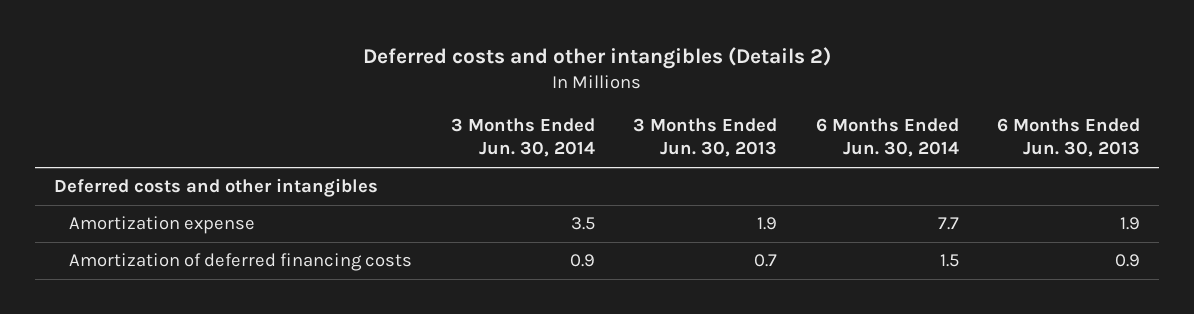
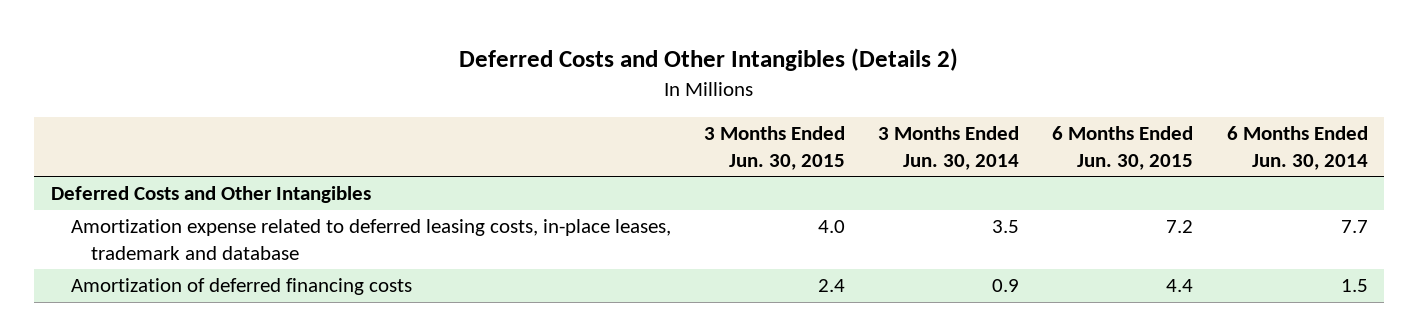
[363,47,832,70] Deferred costs and other intangibles (Details 2) -> [459,48,959,72] Deferred Costs and Other Intangibles (Details 2)
[633,117,778,158] 3 Months Ended Jun. 30, 2013 -> none
[997,117,1141,158] 6 Months Ended Jun. 30, 2013 -> none
none -> [704,126,846,170] 3 Months Ended Jun. 30, 2015
none -> [1052,126,1194,170] 6 Months Ended Jun. 30, 2015
[53,178,378,198] Deferred costs and other intangibles -> [50,186,371,204] Deferred Costs and Other Intangibles
[69,216,256,235] Amortization expense -> [70,219,671,260] Amortization expense related to deferred leasing costs, in-place leases, trademark and database

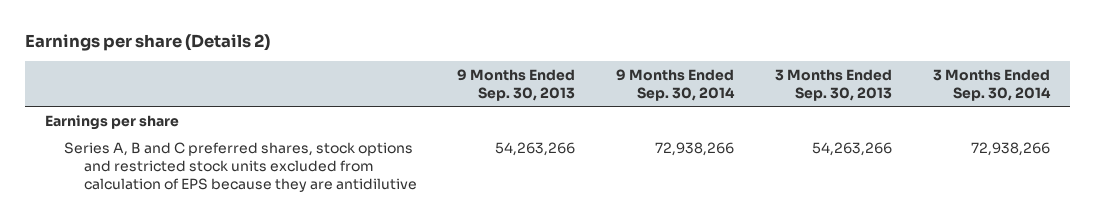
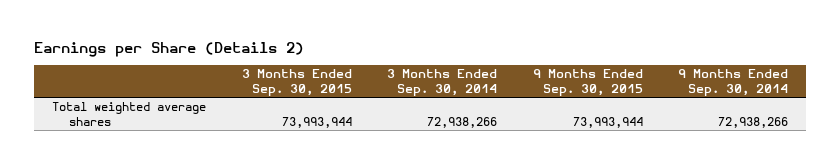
[24,33,270,51] Earnings per share (Details 2) -> [34,41,305,57] Earnings per Share (Details 2)
[457,68,576,101] 9 Months Ended Sep. 30, 2013 -> none
[774,68,892,101] 3 Months Ended Sep. 30, 2013 -> none
none -> [241,69,352,96] 3 Months Ended Sep. 30, 2015
none -> [532,69,643,96] 9 Months Ended Sep. 30, 2015
[45,114,180,130] Earnings per share -> none
[64,141,417,192] Series A, B and C preferred shares, stock options and restricted stock units excluded from calculation of EPS because they are antidilutive -> [52,102,207,126] Total weighted average shares

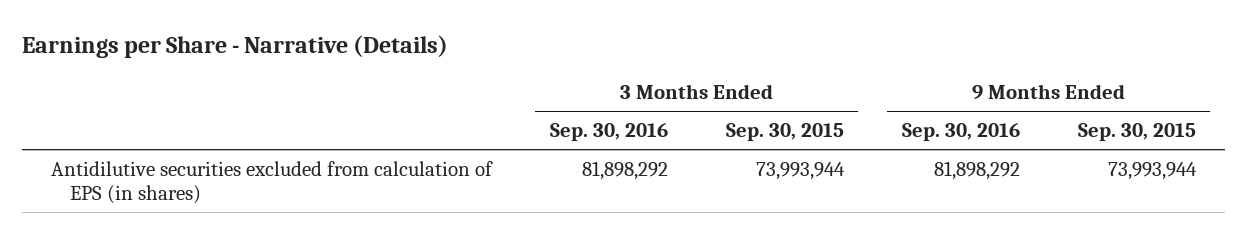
[34,41,305,57] Earnings per Share (Details 2) -> [21,35,448,59] Earnings per Share - Narrative (Details)
[387,69,498,96] 3 Months Ended Sep. 30, 2014 -> none
[678,69,789,96] 9 Months Ended Sep. 30, 2014 -> none
none -> [549,123,668,142] Sep. 30, 2016
none -> [901,123,1020,142] Sep. 30, 2016
[52,102,207,126] Total weighted average shares -> [50,160,493,204] Antidilutive securities excluded from calculation of EPS (in shares)

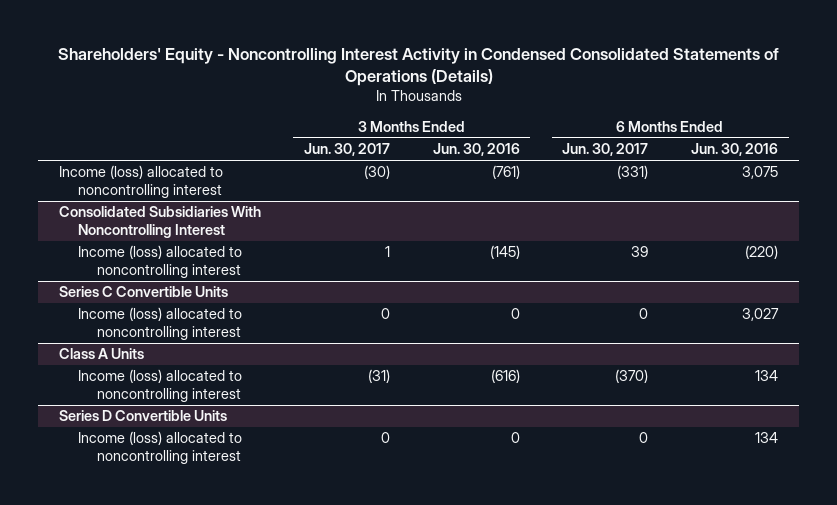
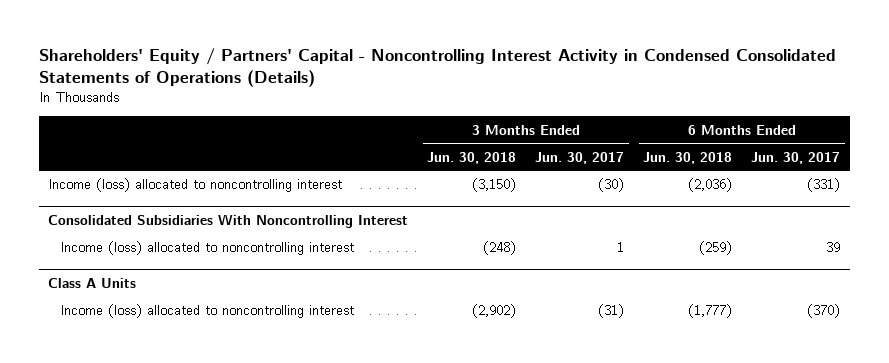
[57,47,779,87] Shareholders' Equity - Noncontrolling Interest Activity in Condensed Consolidated Statements of Operations (Details) -> [38,47,836,87] Shareholders' Equity / Partners' Capital - Noncontrolling Interest Activity in Condensed Consolidated Statements of Operations (Details)
[432,143,520,157] Jun. 30, 2016 -> none
[691,143,779,157] Jun. 30, 2016 -> none
none -> [427,151,517,164] Jun. 30, 2018
none -> [643,151,733,164] Jun. 30, 2018
[58,286,228,298] Series C Convertible Units -> none
[77,307,242,341] Income (loss) allocated to noncontrolling interest -> none
[58,410,227,422] Series D Convertible Units -> none
[77,431,242,465] Income (loss) allocated to noncontrolling interest -> none

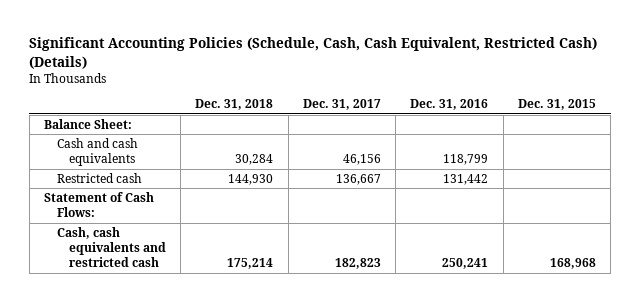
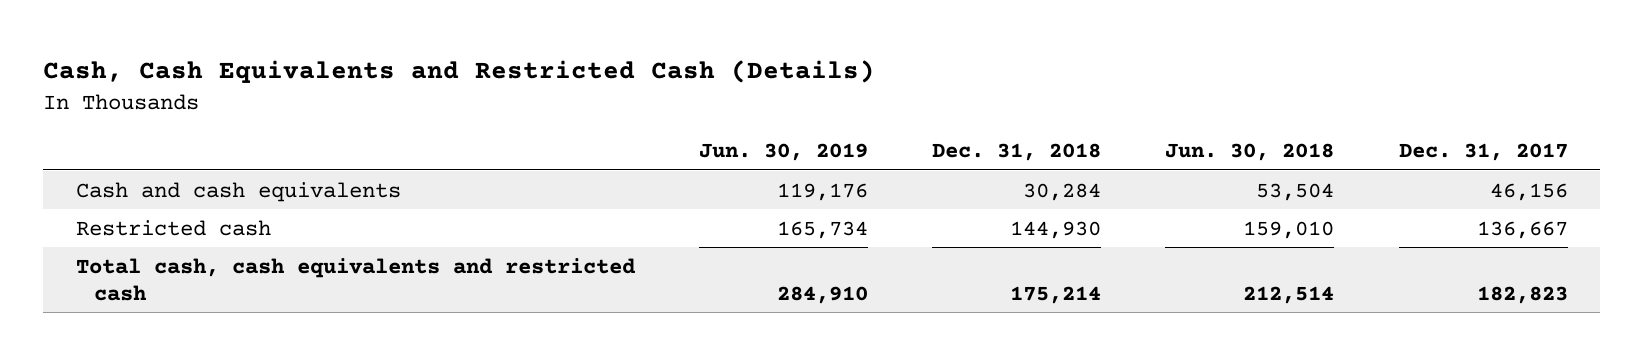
[29,37,598,69] Significant Accounting Policies (Schedule, Cash, Cash Equivalent, Restricted Cash) (Details) -> [43,60,876,84] Cash, Cash Equivalents and Restricted Cash (Details)
[410,99,489,111] Dec. 31, 2016 -> none
[517,99,596,111] Dec. 31, 2015 -> none
none -> [698,143,868,162] Jun. 30, 2019
none -> [1165,143,1335,162] Jun. 30, 2018
[44,118,133,129] Balance Sheet: -> none
[44,191,155,218] Statement of Cash Flows: -> none
[56,226,167,268] Cash, cash equivalents and restricted cash -> [75,257,636,301] Total cash, cash equivalents and restricted cash

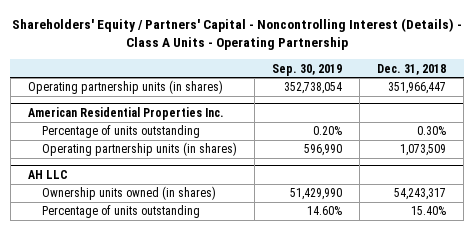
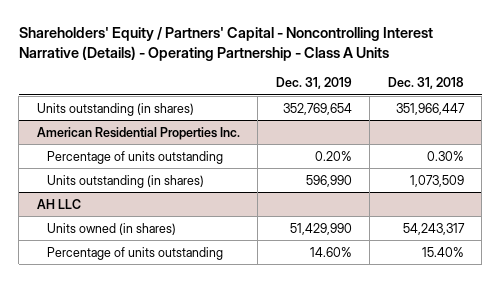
[12,17,463,51] Shareholders' Equity / Partners' Capital - Noncontrolling Interest (Details) - Class A Units - Operating Partnership -> [18,27,433,61] Shareholders' Equity / Partners' Capital - Noncontrolling Interest Narrative (Details) - Operating Partnership - Class A Units
[272,63,343,76] Sep. 30, 2019 -> none
none -> [275,77,352,90] Dec. 31, 2019
[27,80,223,95] Operating partnership units (in shares) -> [36,102,194,116] Units outstanding (in shares)
[42,142,238,157] Operating partnership units (in shares) -> [46,174,204,188] Units outstanding (in shares)
[42,186,217,201] Ownership units owned (in shares) -> [46,222,176,235] Units owned (in shares)

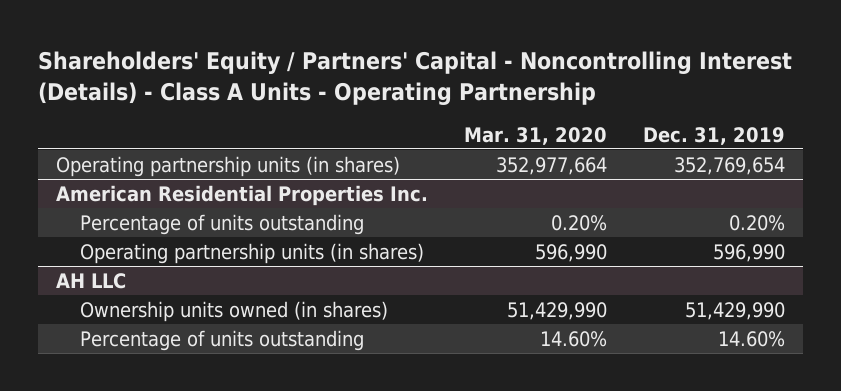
[18,27,433,61] Shareholders' Equity / Partners' Capital - Noncontrolling Interest Narrative (Details) - Operating Partnership - Class A Units -> [38,51,793,106] Shareholders' Equity / Partners' Capital - Noncontrolling Interest (Details) - Class A Units - Operating Partnership
[387,77,464,90] Dec. 31, 2018 -> none
none -> [463,126,607,145] Mar. 31, 2020
[36,102,194,116] Units outstanding (in shares) -> [56,155,401,177] Operating partnership units (in shares)
[46,174,204,188] Units outstanding (in shares) -> [80,242,425,264] Operating partnership units (in shares)
[46,222,176,235] Units owned (in shares) -> [80,300,389,322] Ownership units owned (in shares)

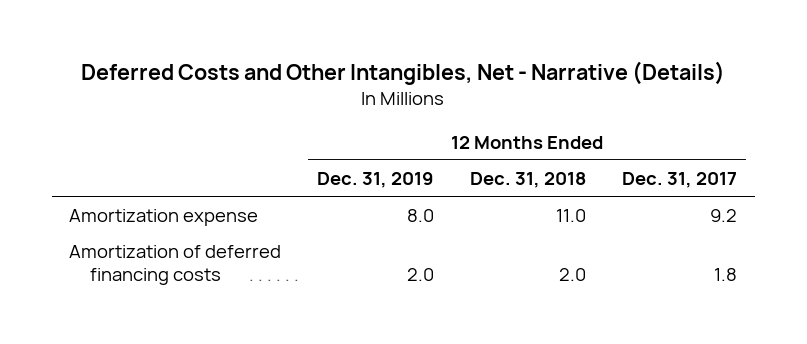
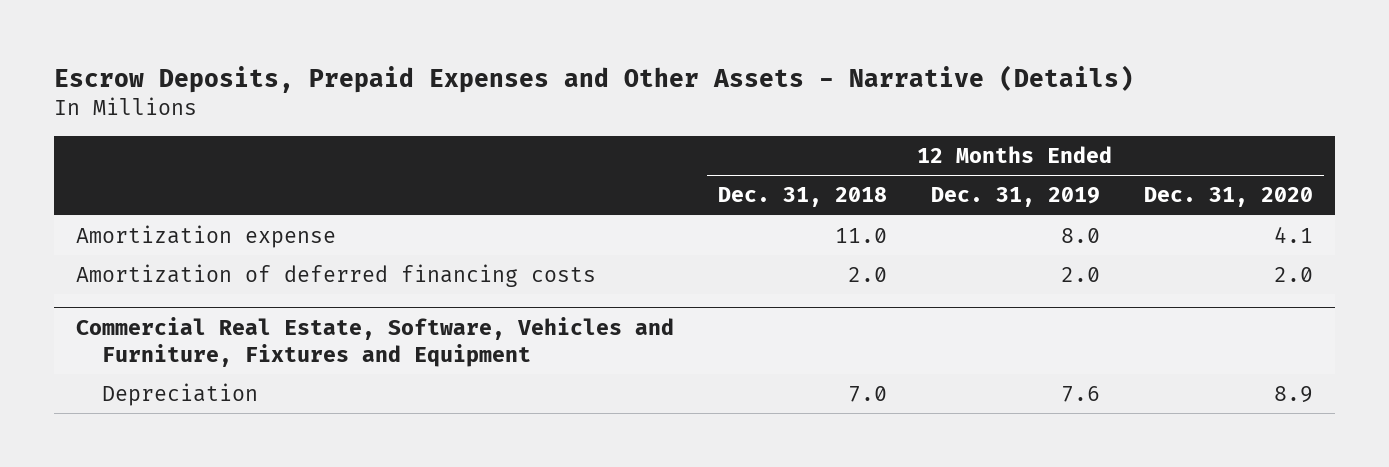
[81,61,726,86] Deferred Costs and Other Intangibles, Net - Narrative (Details) -> [53,64,1134,93] Escrow Deposits, Prepaid Expenses and Other Assets - Narrative (Details)
[622,171,738,188] Dec. 31, 2017 -> none
none -> [1143,187,1313,208] Dec. 31, 2020
none -> [75,316,674,367] Commercial Real Estate, Software, Vehicles and Furniture, Fixtures and Equipment
none -> [101,383,258,407] Depreciation

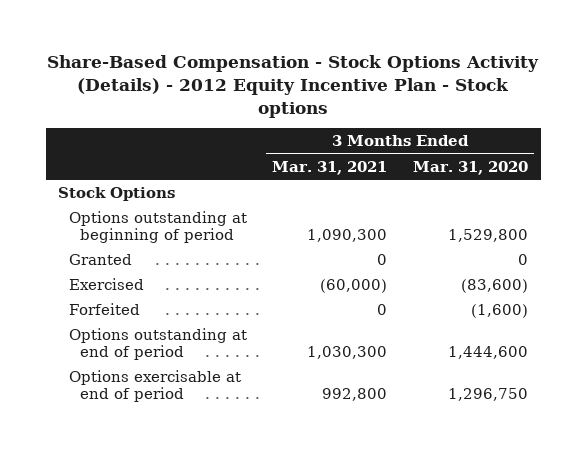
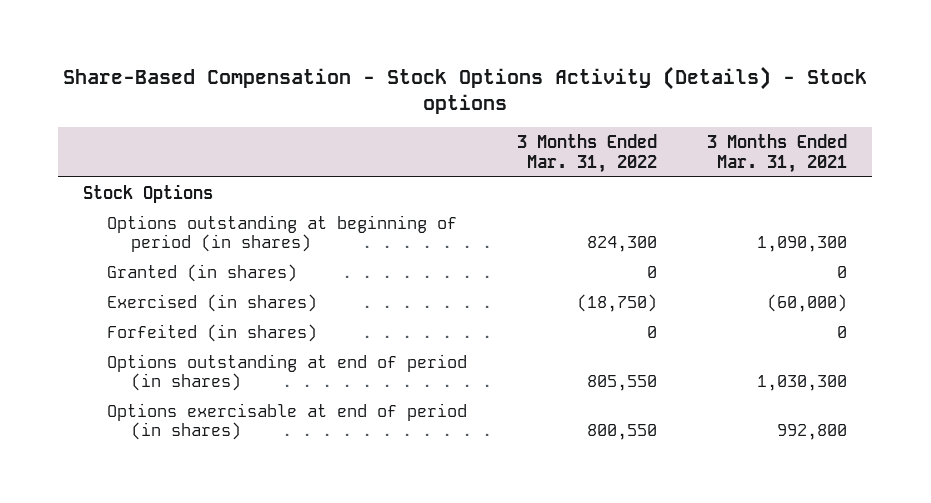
[47,55,540,118] Share-Based Compensation - Stock Options Activity (Details) - 2012 Equity Incentive Plan - Stock options -> [63,66,868,115] Share-Based Compensation - Stock Options Activity (Details) - Stock options
[412,160,528,175] Mar. 31, 2020 -> none
none -> [517,133,658,173] 3 Months Ended Mar. 31, 2022
[69,211,248,244] Options outstanding at beginning of period -> [106,214,457,253] Options outstanding at beginning of period (in shares)
[69,254,133,266] Granted -> [106,263,297,282] Granted (in shares)
[69,278,145,291] Exercised -> [106,293,317,312] Exercised (in shares)
[69,303,141,316] Forfeited -> [106,323,317,342] Forfeited (in shares)
[69,328,248,361] Options outstanding at end of period -> [106,353,467,392] Options outstanding at end of period (in shares)
[69,370,242,403] Options exercisable at end of period -> [106,402,467,441] Options exercisable at end of period (in shares)

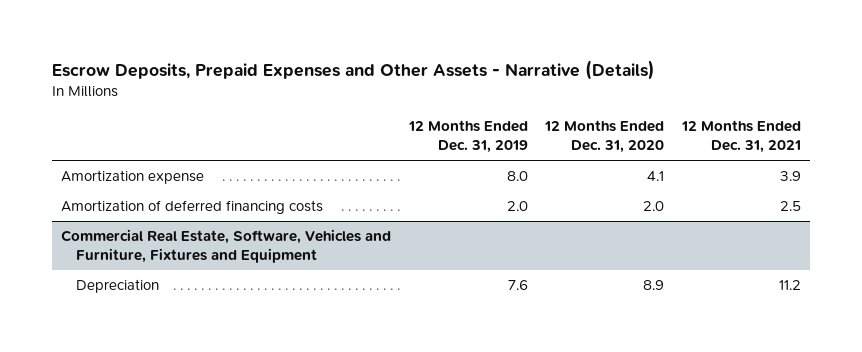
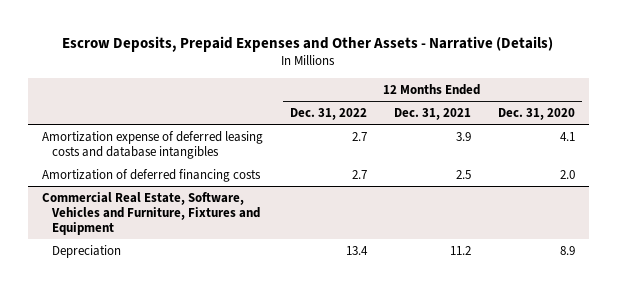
[407,120,528,154] 12 Months Ended Dec. 31, 2019 -> none
none -> [289,108,367,121] Dec. 31, 2022
[60,170,204,185] Amortization expense -> [41,130,263,159] Amortization expense of deferred leasing costs and database intangibles

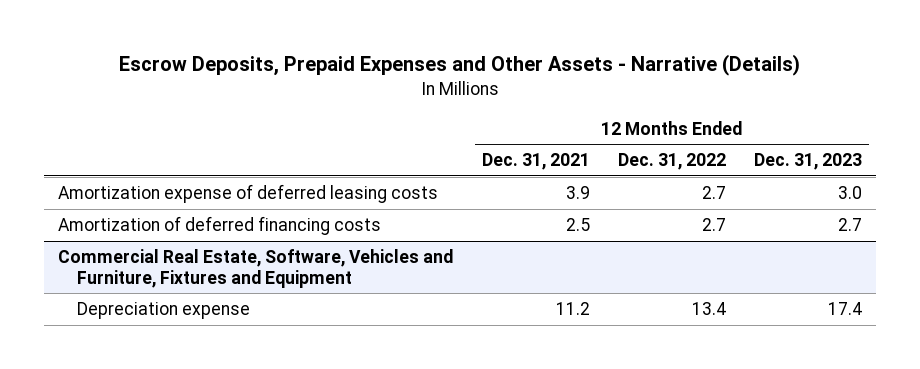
[498,108,576,121] Dec. 31, 2020 -> none
none -> [754,153,863,171] Dec. 31, 2023
[41,130,263,159] Amortization expense of deferred leasing costs and database intangibles -> [58,184,439,204] Amortization expense of deferred leasing costs
[52,244,122,258] Depreciation -> [76,302,250,320] Depreciation expense

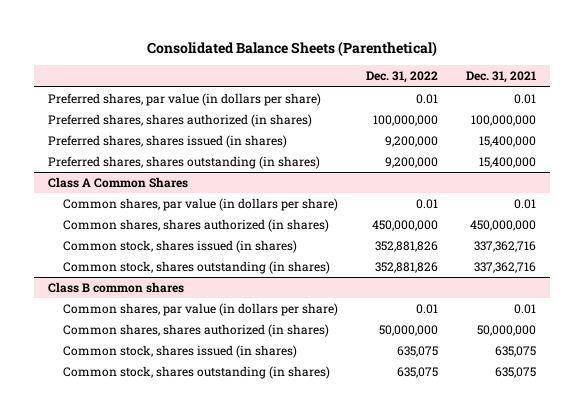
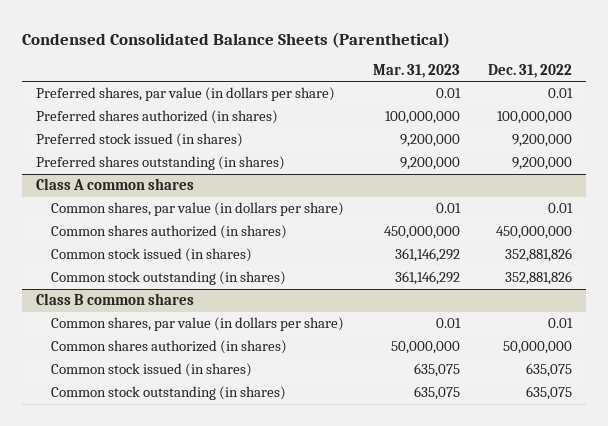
[147,41,438,58] Consolidated Balance Sheets (Parenthetical) -> [22,31,451,48] Condensed Consolidated Balance Sheets (Parenthetical)
[466,71,537,84] Dec. 31, 2021 -> none
none -> [372,64,460,79] Mar. 31, 2023
[48,114,313,128] Preferred shares, shares authorized (in shares) -> [36,110,279,125] Preferred shares authorized (in shares)
[48,135,288,149] Preferred shares, shares issued (in shares) -> [36,133,244,148] Preferred stock issued (in shares)
[48,156,321,170] Preferred shares, shares outstanding (in shares) -> [36,156,286,171] Preferred shares outstanding (in shares)
[48,177,189,189] Class A Common Shares -> [36,178,195,191] Class A common shares
[63,219,330,233] Common shares, shares authorized (in shares) -> [51,225,288,240] Common shares authorized (in shares)
[63,240,298,254] Common stock, shares issued (in shares) -> [51,248,253,263] Common stock issued (in shares)
[63,261,331,275] Common stock, shares outstanding (in shares) -> [51,271,287,286] Common stock outstanding (in shares)
[63,324,330,338] Common shares, shares authorized (in shares) -> [51,340,288,355] Common shares authorized (in shares)
[63,345,298,359] Common stock, shares issued (in shares) -> [51,363,253,378] Common stock issued (in shares)
[63,366,331,380] Common stock, shares outstanding (in shares) -> [51,386,287,401] Common stock outstanding (in shares)

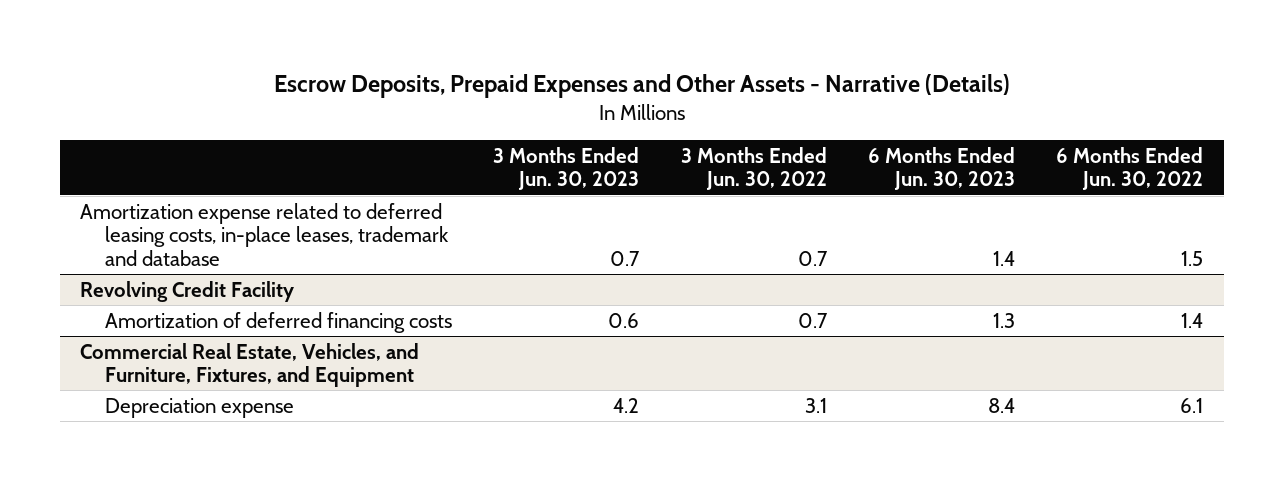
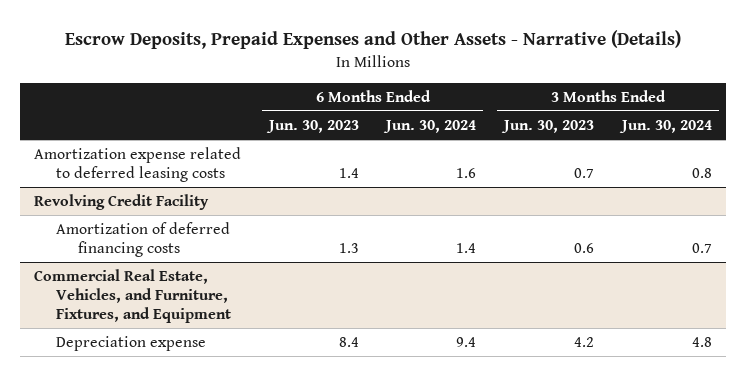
[680,146,827,191] 3 Months Ended Jun. 30, 2022 -> none
[1055,146,1203,191] 6 Months Ended Jun. 30, 2022 -> none
none -> [383,119,477,133] Jun. 30, 2024
none -> [618,119,712,133] Jun. 30, 2024
[80,202,450,266] Amortization expense related to deferred leasing costs, in-place leases, trademark and database -> [34,147,242,182] Amortization expense related to deferred leasing costs

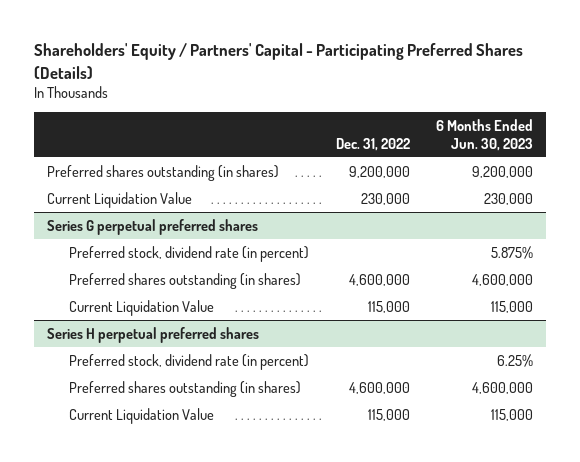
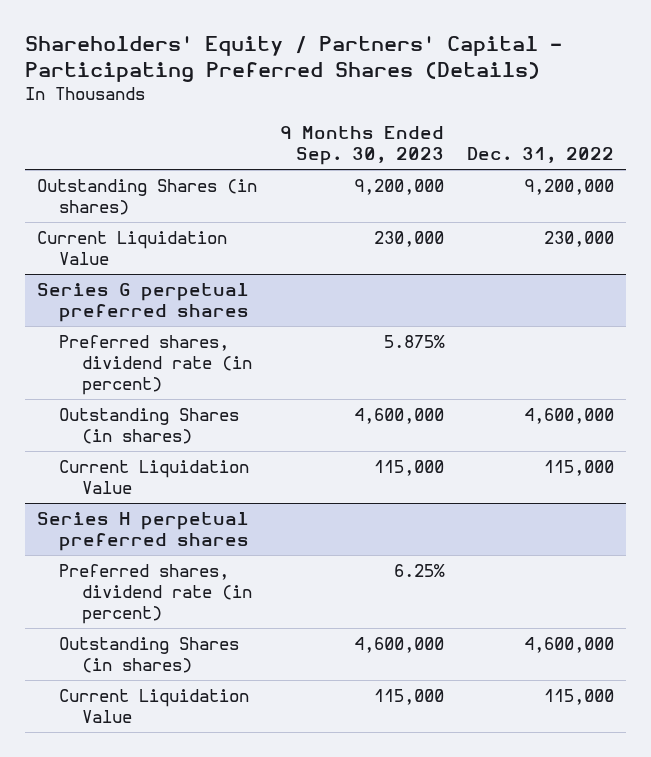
[435,119,533,151] 6 Months Ended Jun. 30, 2023 -> none
none -> [279,126,444,166] 9 Months Ended Sep. 30, 2023
[47,164,280,181] Preferred shares outstanding (in shares) -> [36,178,257,215] Outstanding Shares (in shares)
[69,245,310,262] Preferred stock, dividend rate (in percent) -> [59,334,252,395] Preferred shares, dividend rate (in percent)
[69,272,302,289] Preferred shares outstanding (in shares) -> [59,407,240,444] Outstanding Shares (in shares)
[69,353,310,370] Preferred stock, dividend rate (in percent) -> [59,563,252,624] Preferred shares, dividend rate (in percent)
[69,380,302,397] Preferred shares outstanding (in shares) -> [59,636,240,673] Outstanding Shares (in shares)

